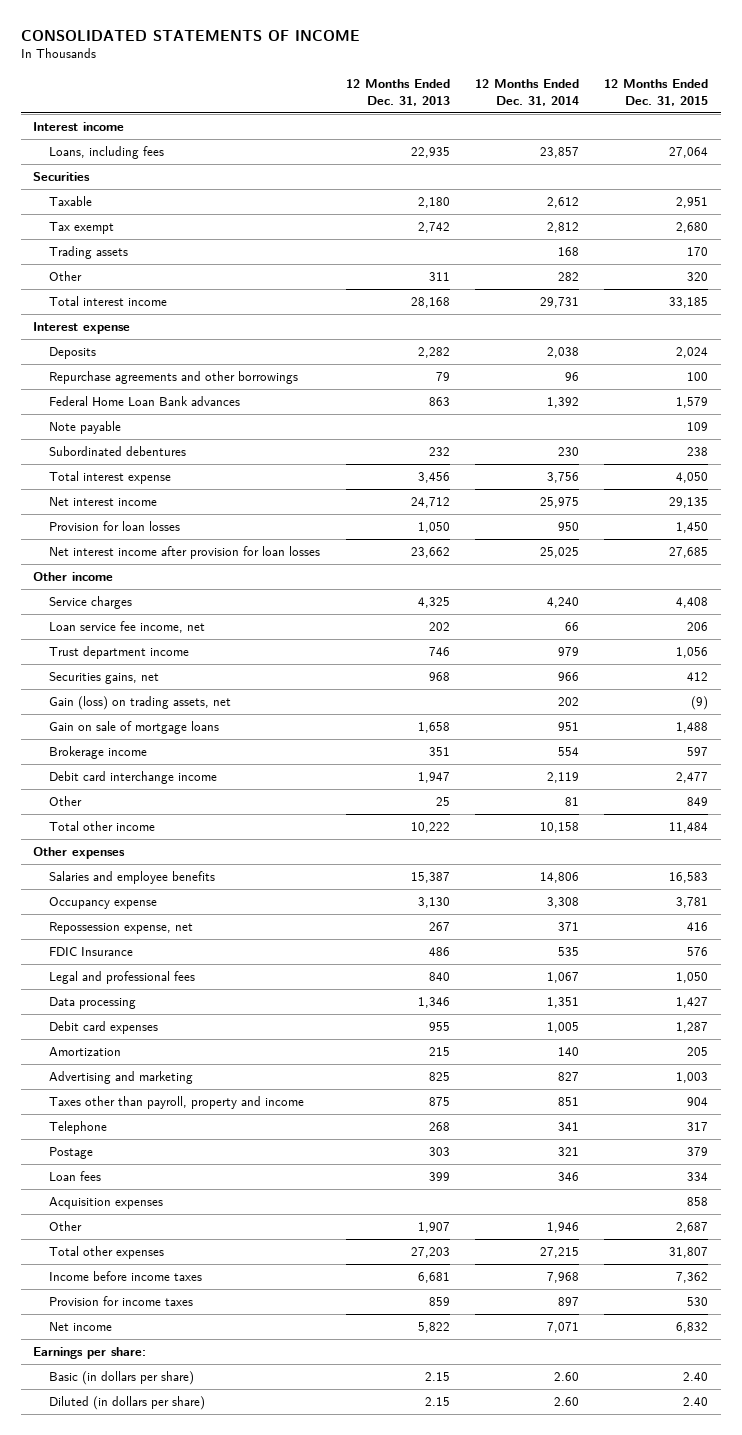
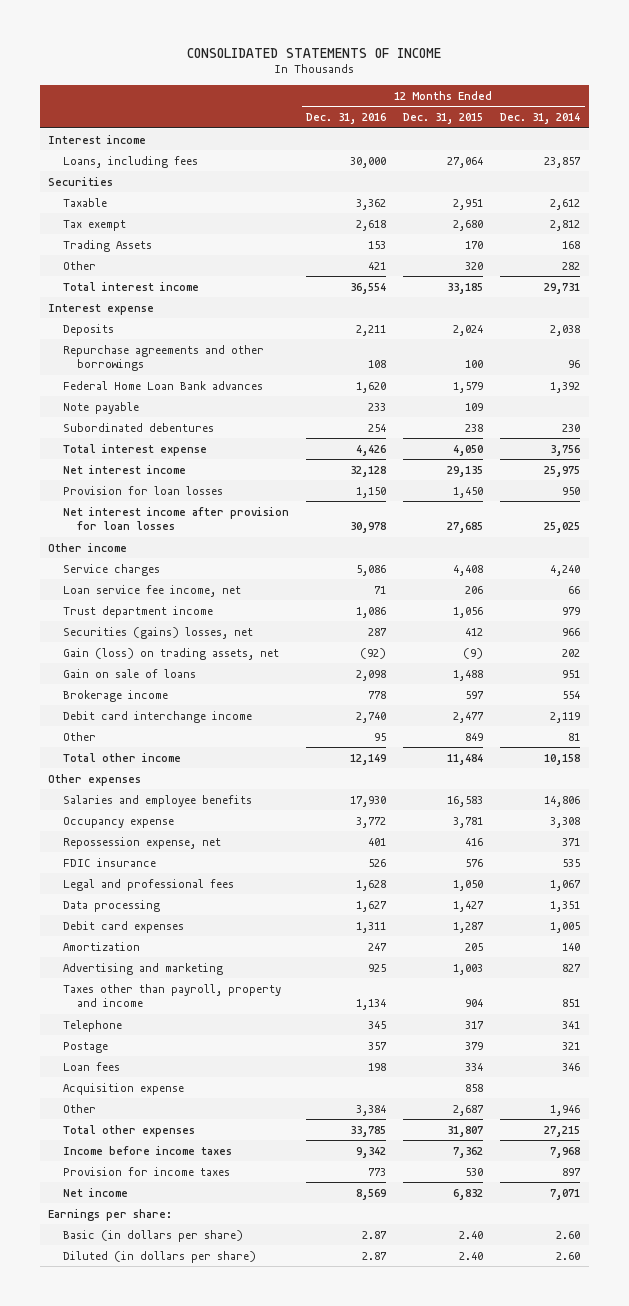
[345,79,450,107] 12 Months Ended Dec. 31, 2013 -> none
none -> [305,113,386,125] Dec. 31, 2016
[49,245,129,259] Trading assets -> [62,239,152,252] Trading Assets
[49,671,160,684] Securities gains, net -> [62,626,253,639] Securities (gains) losses, net
[49,720,220,734] Gain on sale of mortgage loans -> [62,668,196,678] Gain on sale of loans
[49,946,134,956] FDIC Insurance -> [62,857,156,867] FDIC insurance
[49,1196,164,1209] Acquisition expenses -> [62,1082,184,1095] Acquisition expense

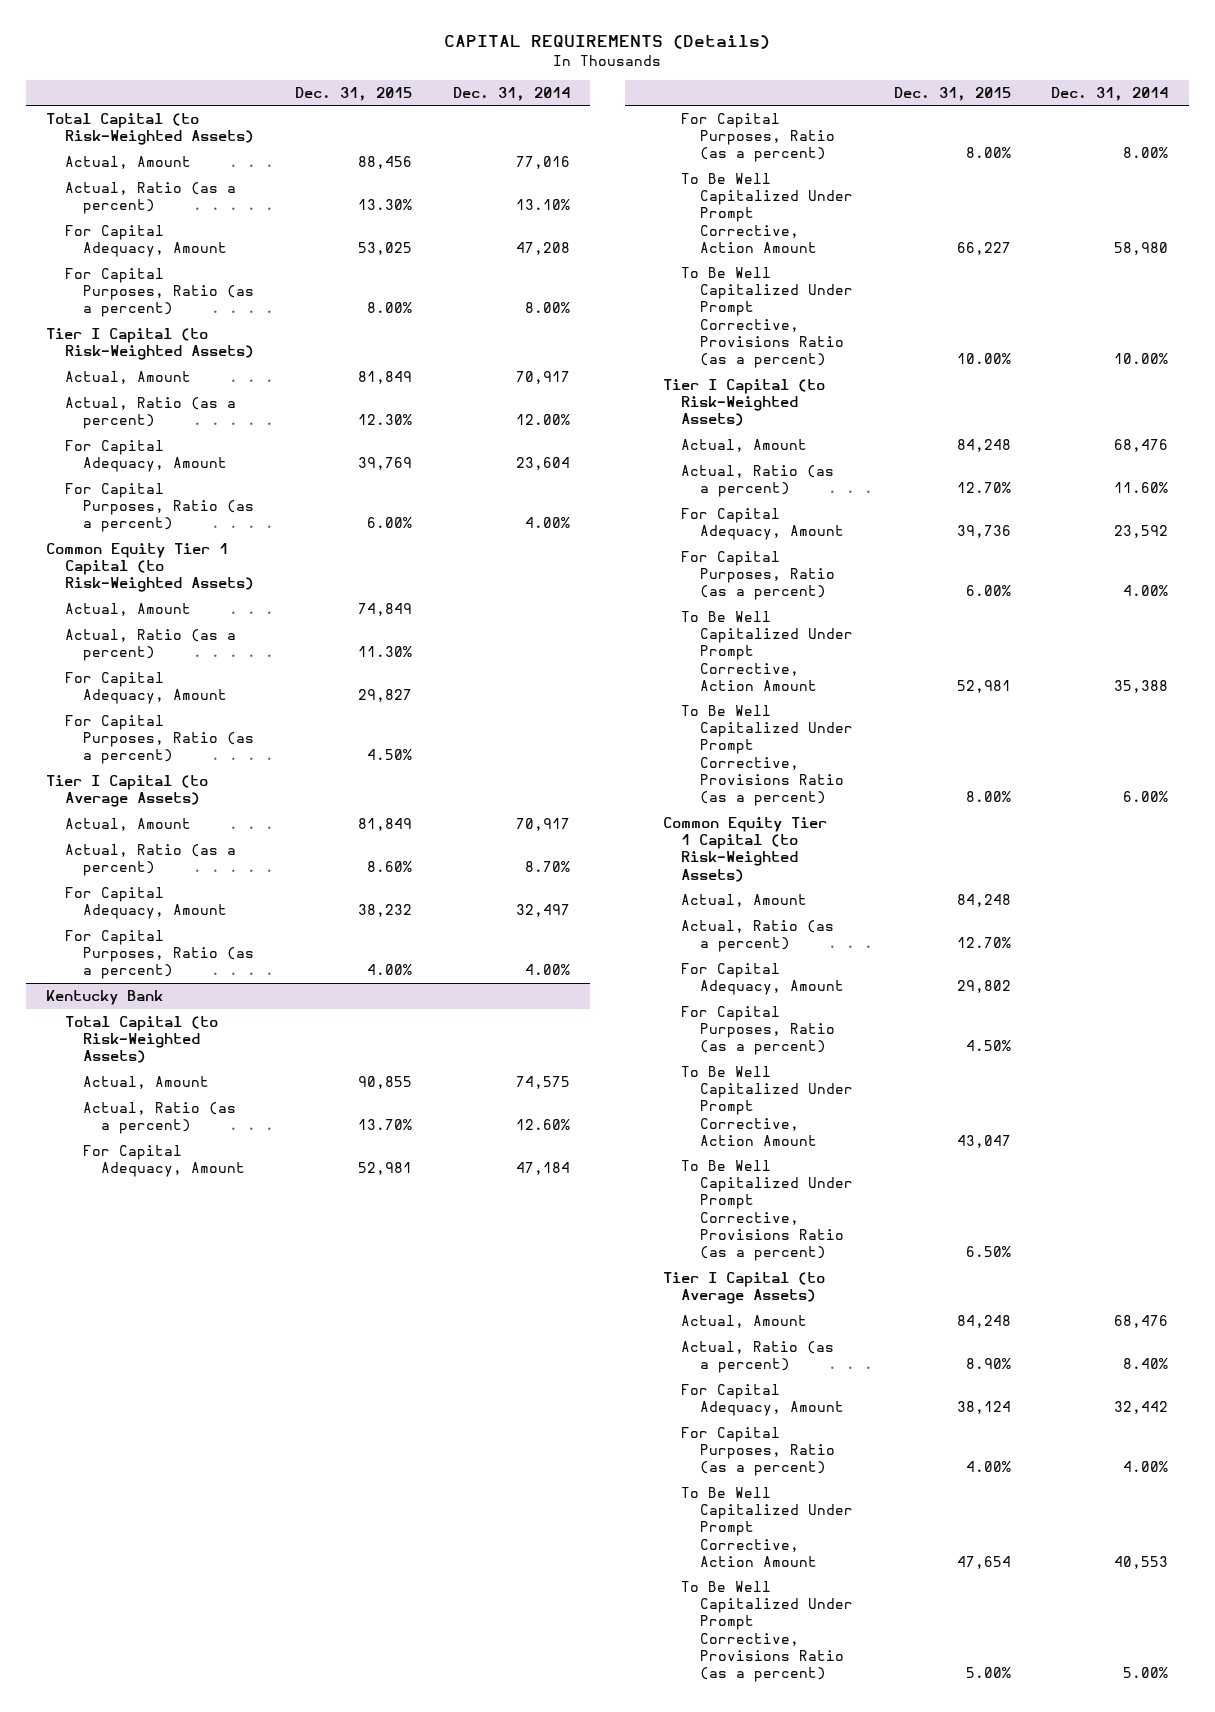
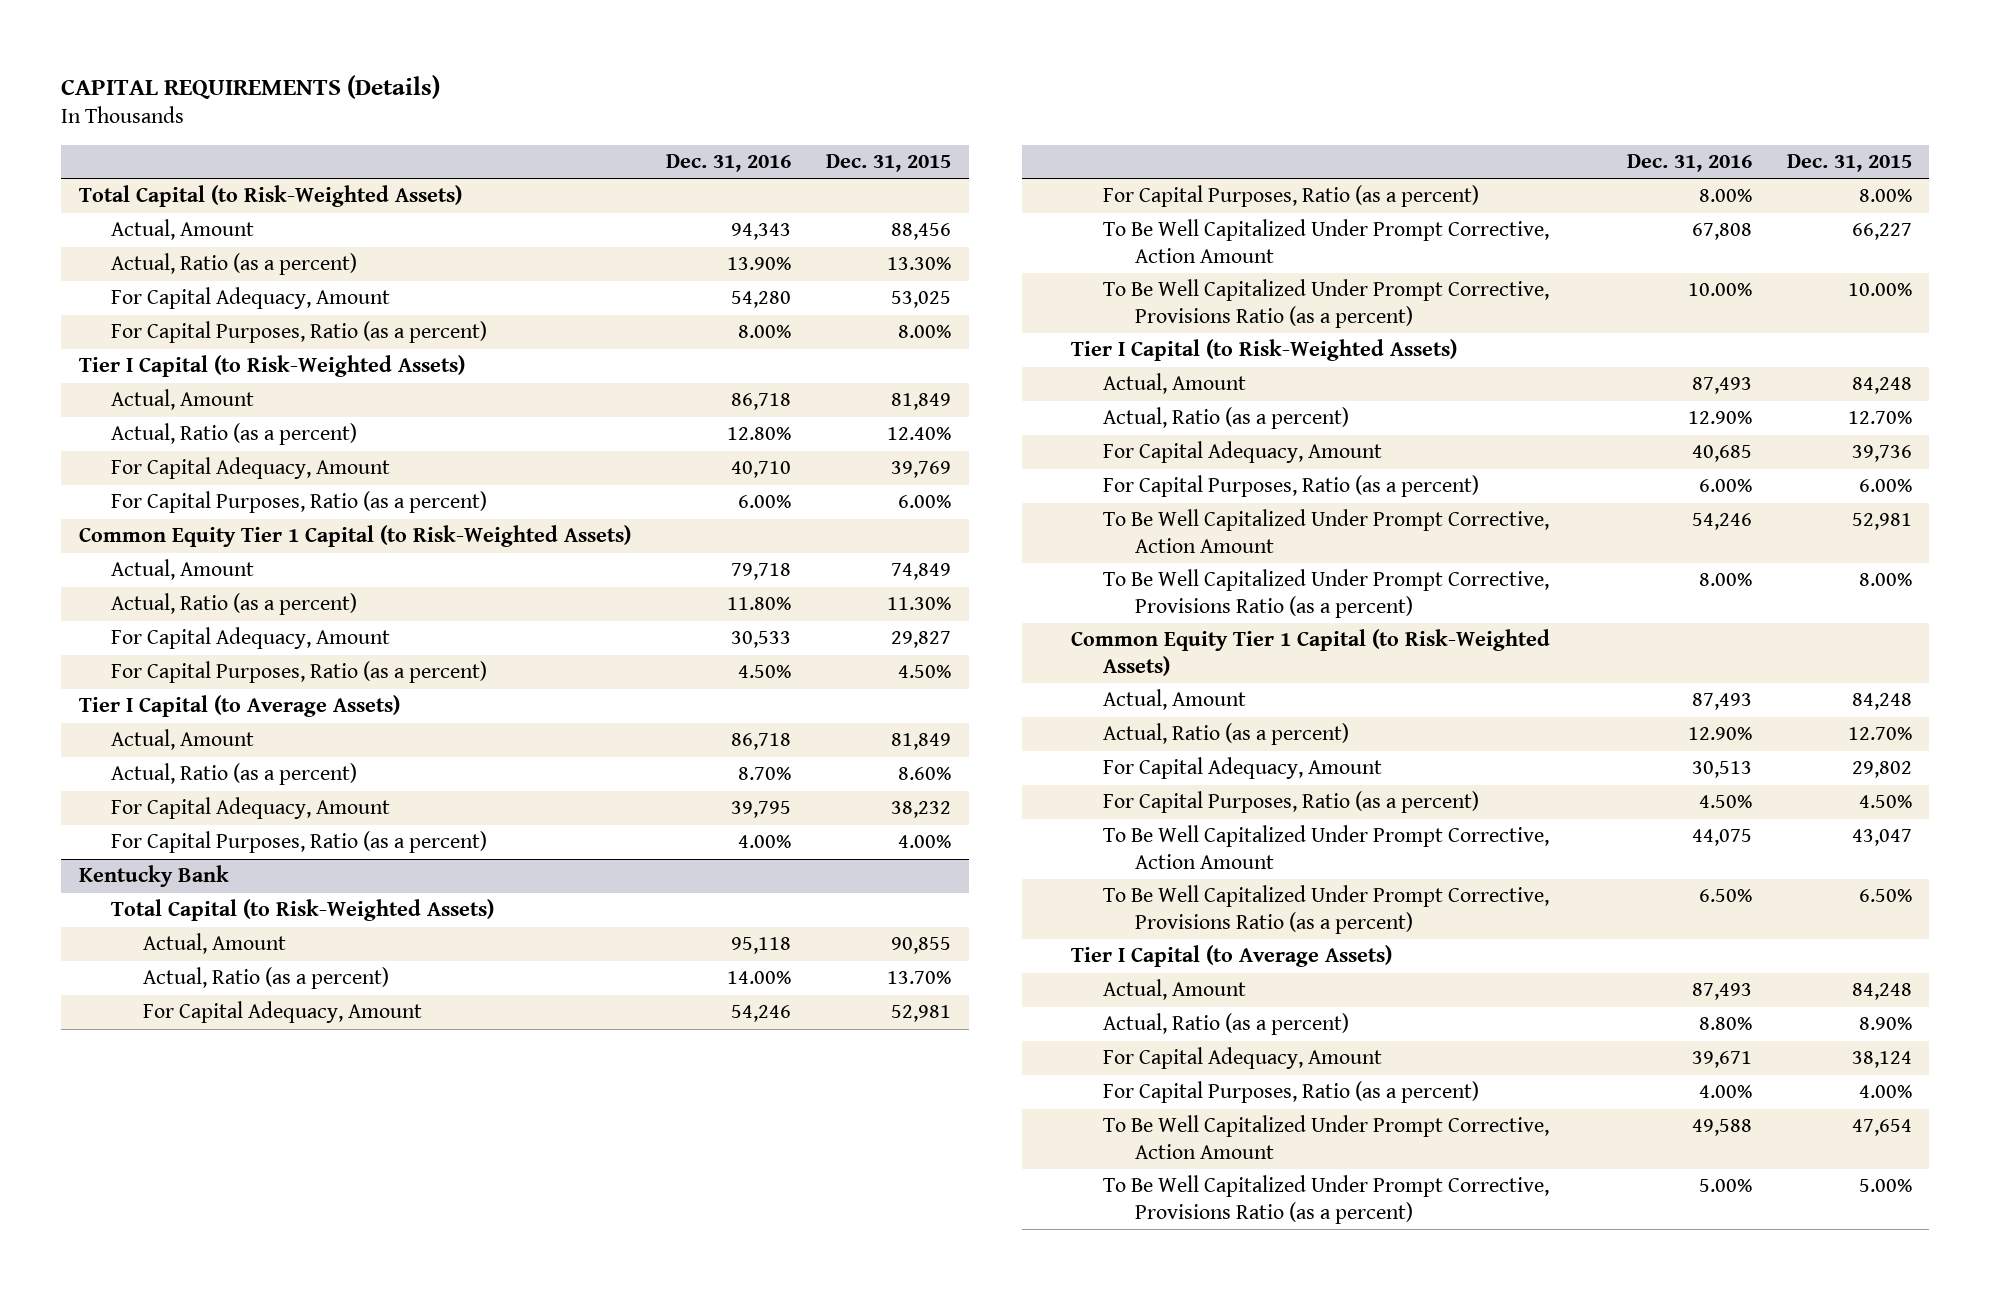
[452,86,570,101] Dec. 31, 2014 -> none
none -> [666,154,792,173] Dec. 31, 2016
[357,414,412,426] 12.30% -> [887,427,952,441] 12.40%

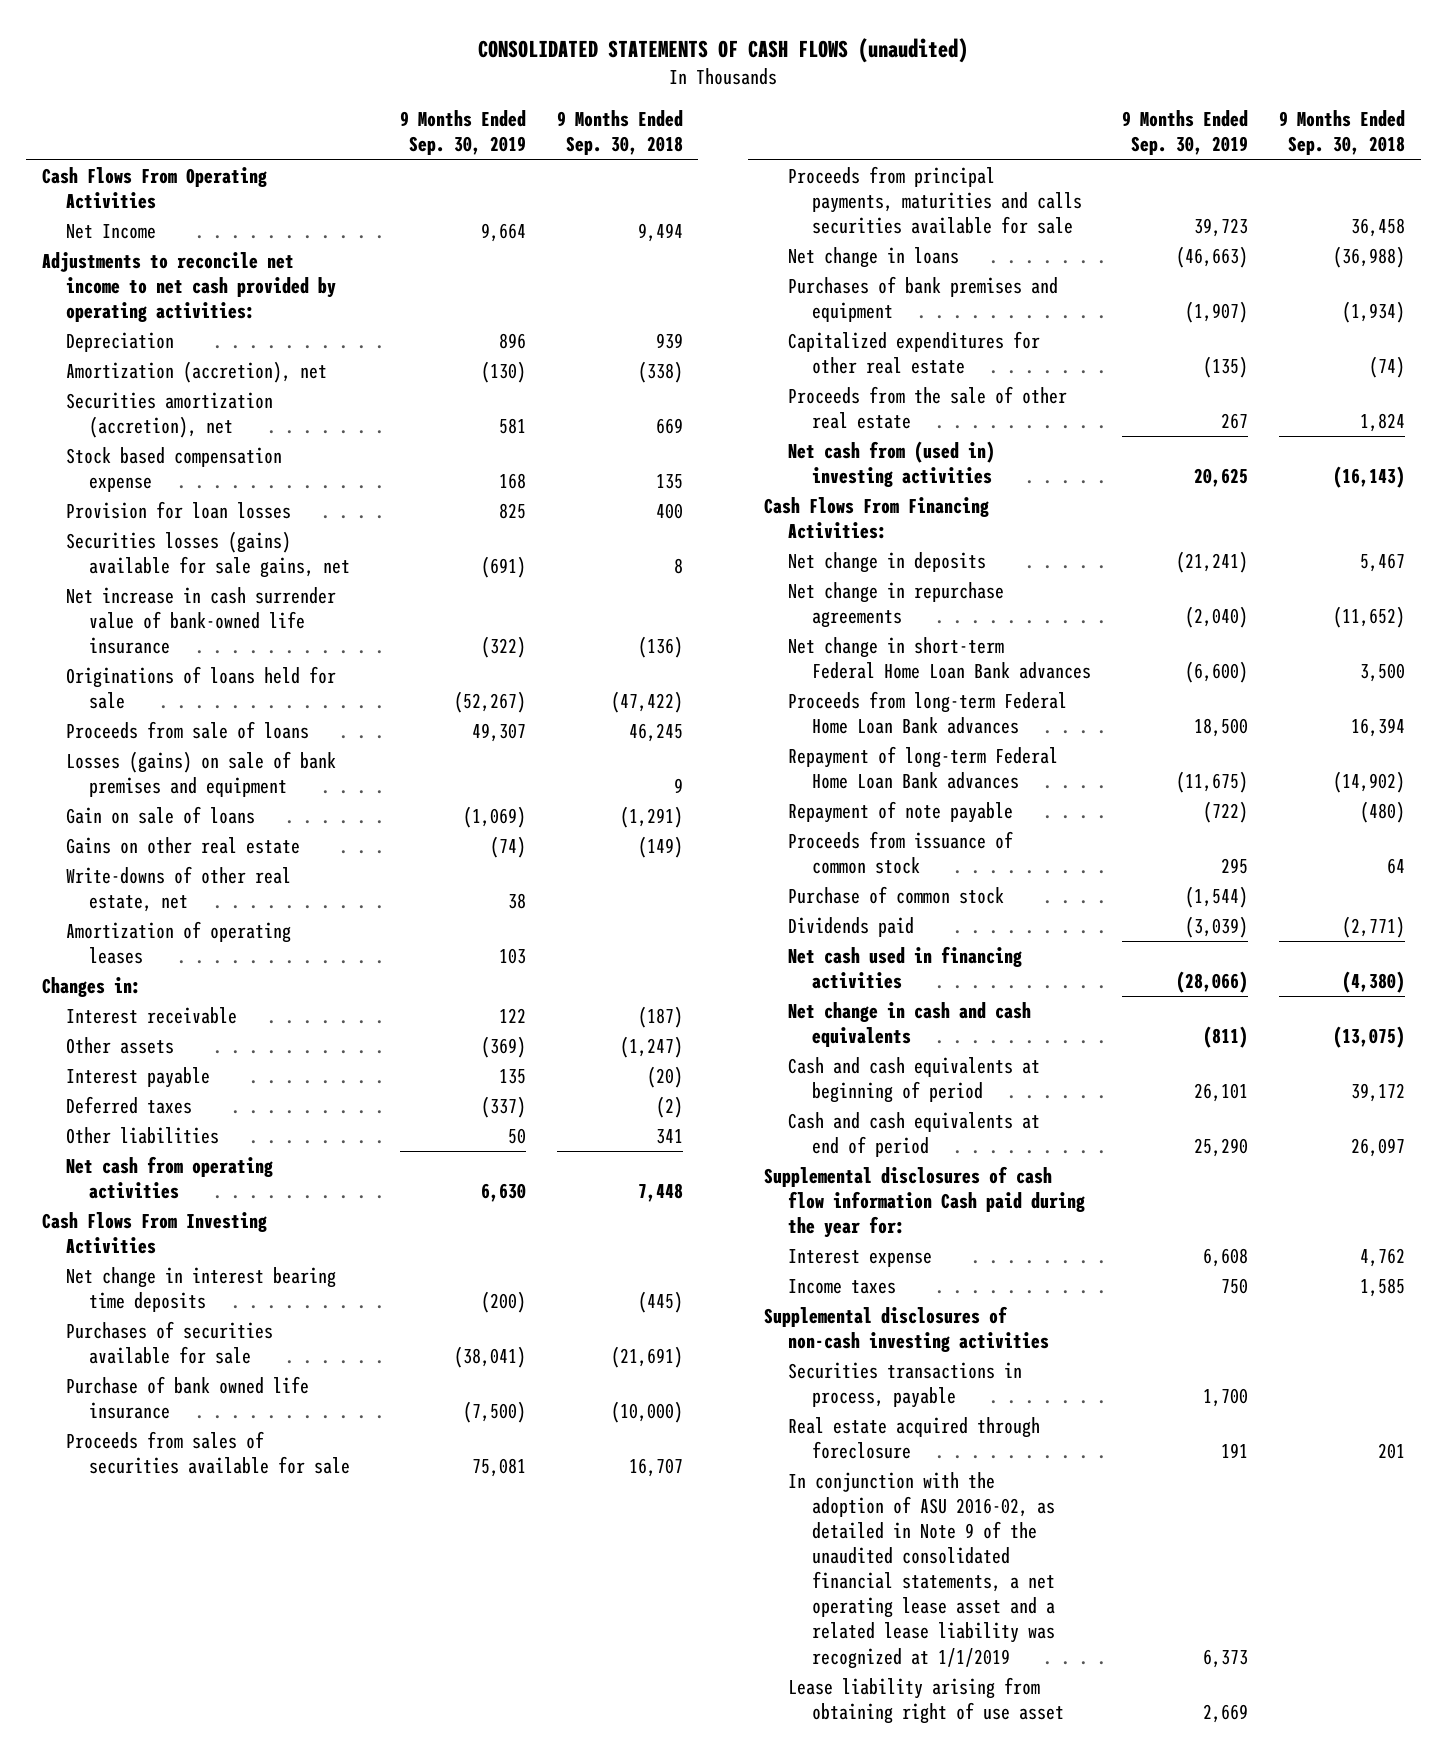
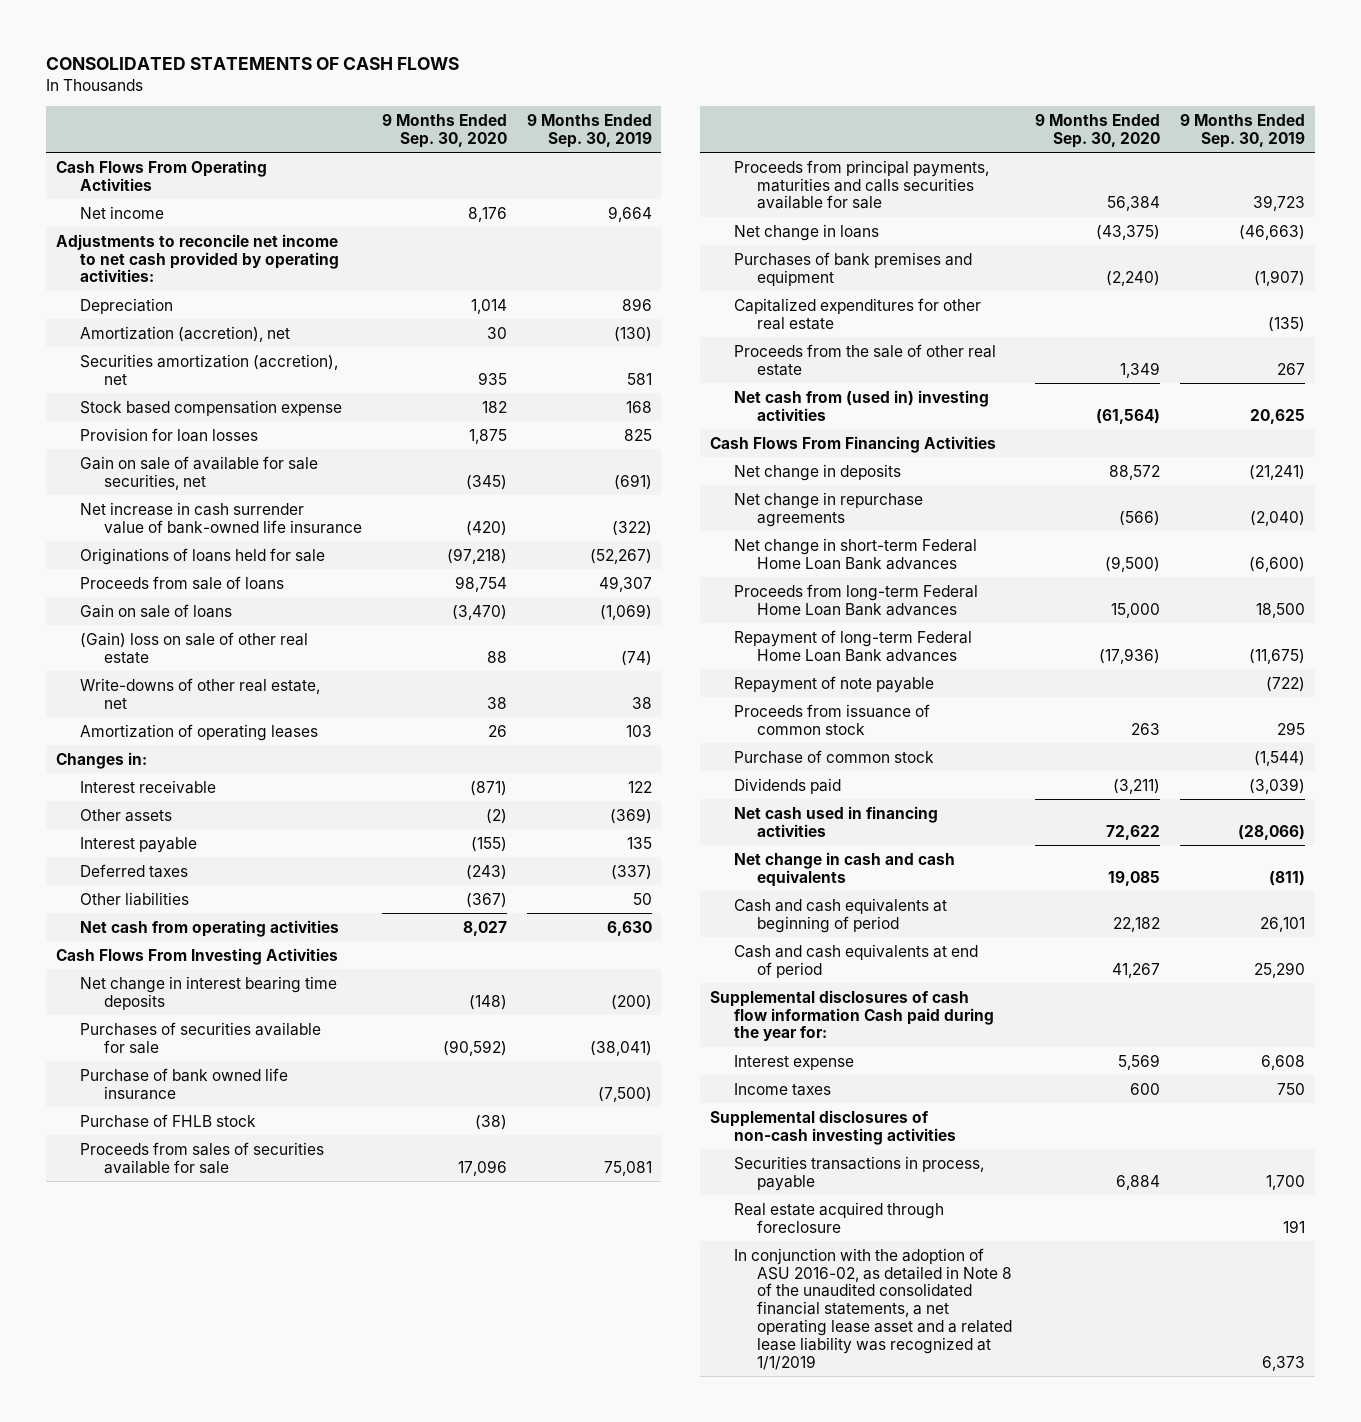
[478,38,969,64] CONSOLIDATED STATEMENTS OF CASH FLOWS (unaudited) -> [46,57,460,71] CONSOLIDATED STATEMENTS OF CASH FLOWS
[556,110,683,156] 9 Months Ended Sep. 30, 2018 -> none
none -> [381,113,507,148] 9 Months Ended Sep. 30, 2020
[65,224,156,240] Net Income -> [79,205,164,219] Net income
[65,531,351,579] Securities losses (gains) available for sale gains, net -> [79,455,318,490] Gain on sale of available for sale securities, net
[65,751,336,798] Losses (gains) on sale of bank premises and equipment -> none
[65,837,300,855] Gains on other real estate -> [79,631,308,664] (Gain) loss on sale of other real estate
none -> [79,1113,256,1128] Purchase of FHLB stock
[764,497,990,540] Cash Flows From Financing Activities: -> [709,435,996,453] Cash Flows From Financing Activities
[787,1677,1064,1725] Lease liability arising from obtaining right of use asset -> none
[787,1472,1055,1669] In conjunction with the adoption of ASU 2016-02, as detailed in Note 9 of the unaudited consolidated financial statements, a net operating lease asset and a related lease liability was recognized at 1/1/2019 -> [733,1247,1013,1370] In conjunction with the adoption of ASU 2016-02, as detailed in Note 8 of the unaudited consolidated financial statements, a net operating lease asset and a related lease liability was recognized at 1/1/2019

